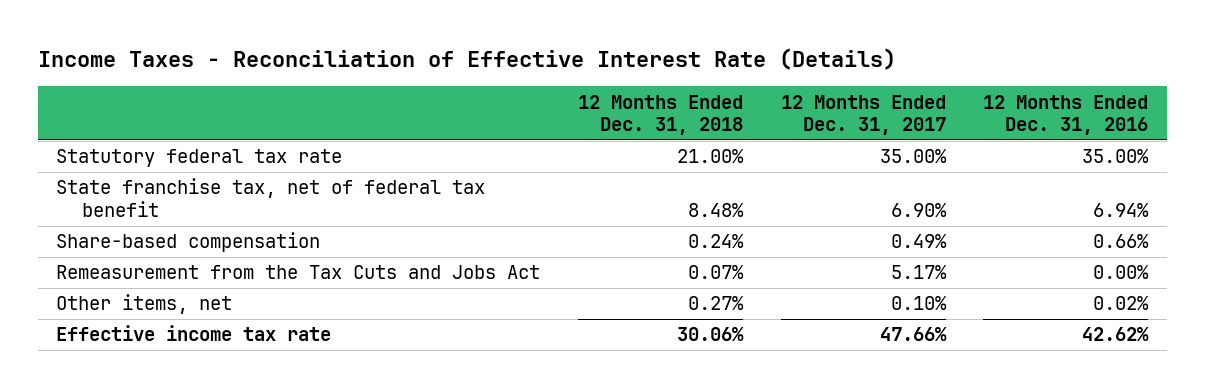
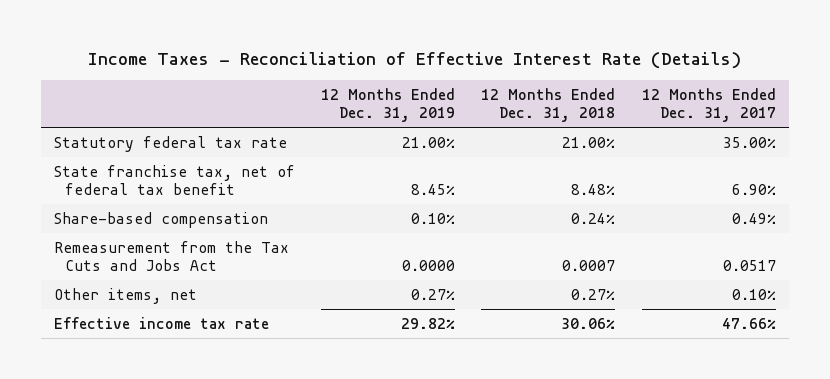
[983,94,1149,136] 12 Months Ended Dec. 31, 2016 -> none
none -> [321,88,456,123] 12 Months Ended Dec. 31, 2019
[688,265,745,280] 0.07% -> [562,259,616,271] 0.0007
[890,265,947,280] 5.17% -> [722,259,776,271] 0.0517

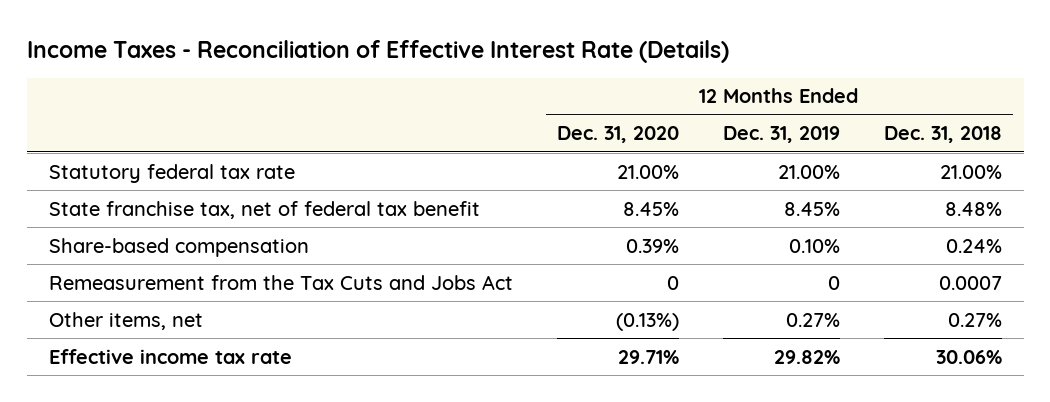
[641,88,776,123] 12 Months Ended Dec. 31, 2017 -> none
none -> [556,126,679,144] Dec. 31, 2020
[402,259,456,271] 0.0000 -> [827,275,840,290] 0

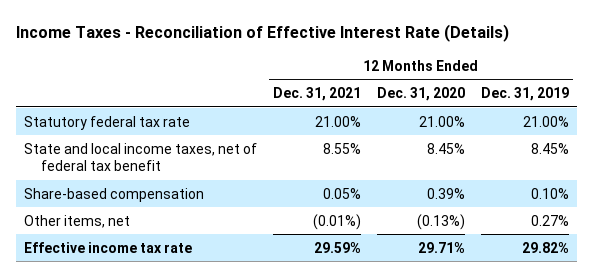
[883,126,1002,144] Dec. 31, 2018 -> none
none -> [273,86,362,101] Dec. 31, 2021
[48,200,480,219] State franchise tax, net of federal tax benefit -> [24,142,258,172] State and local income taxes, net of federal tax benefit
[48,274,513,290] Remeasurement from the Tax Cuts and Jobs Act -> none

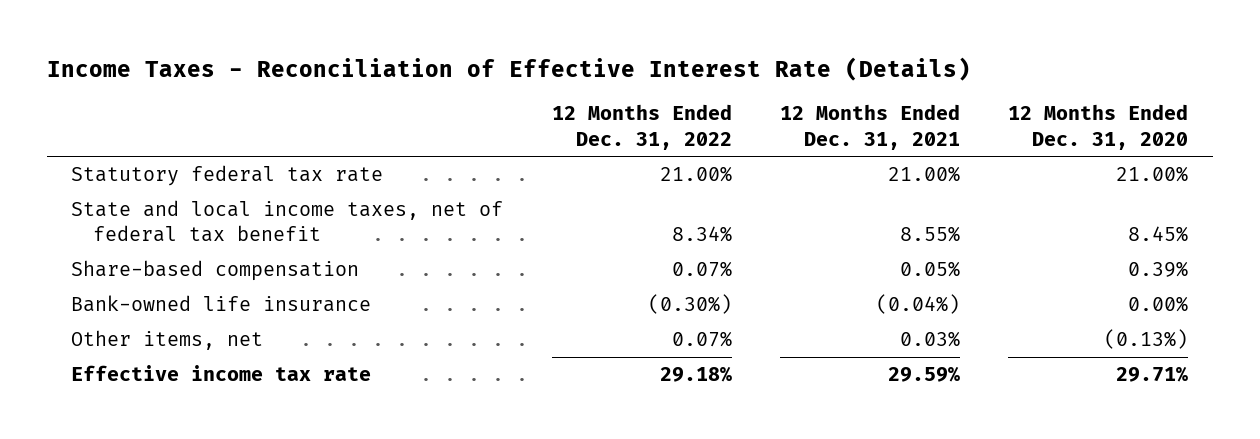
[480,86,569,101] Dec. 31, 2019 -> none
none -> [551,104,732,150] 12 Months Ended Dec. 31, 2022
none -> [71,295,372,313] Bank-owned life insurance
[313,213,362,230] (0.01%) -> [900,331,961,348] 0.03%

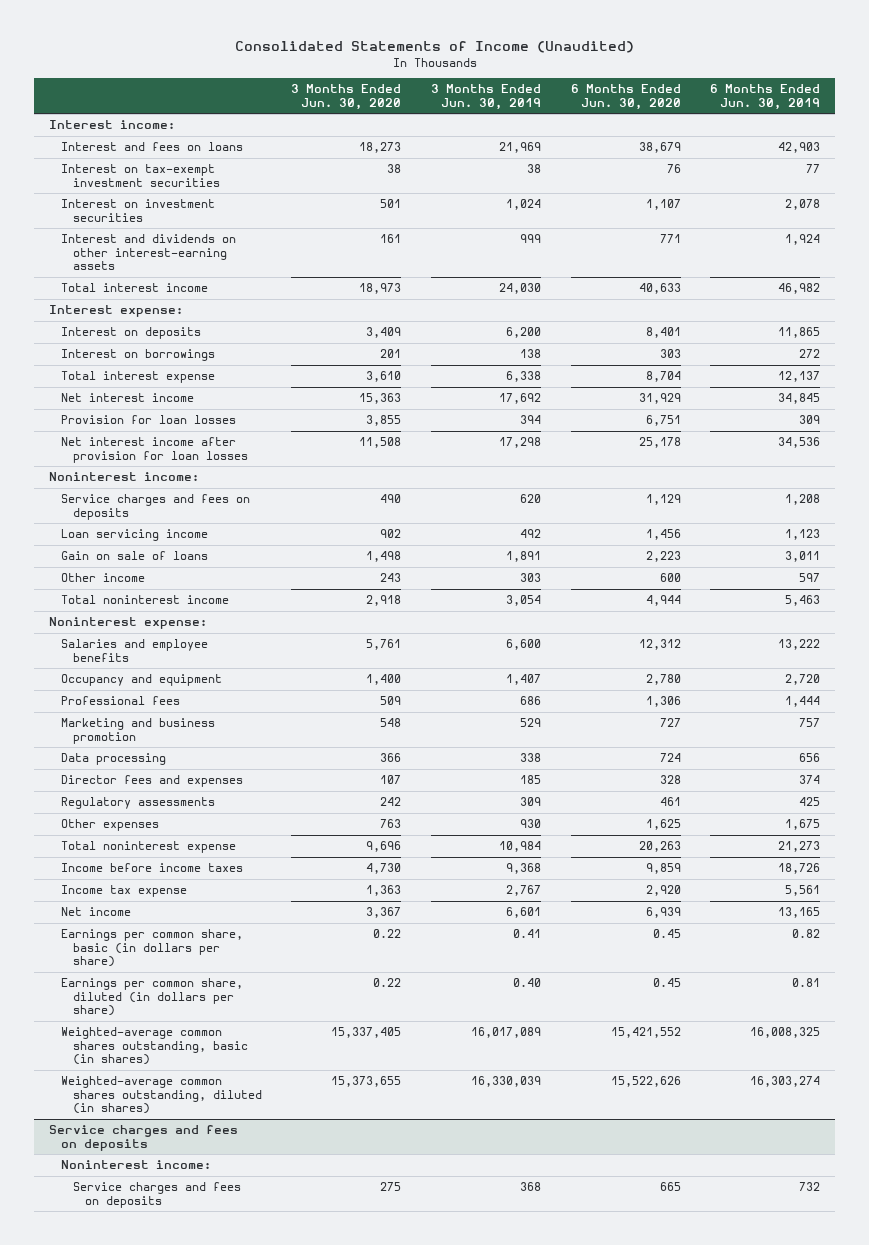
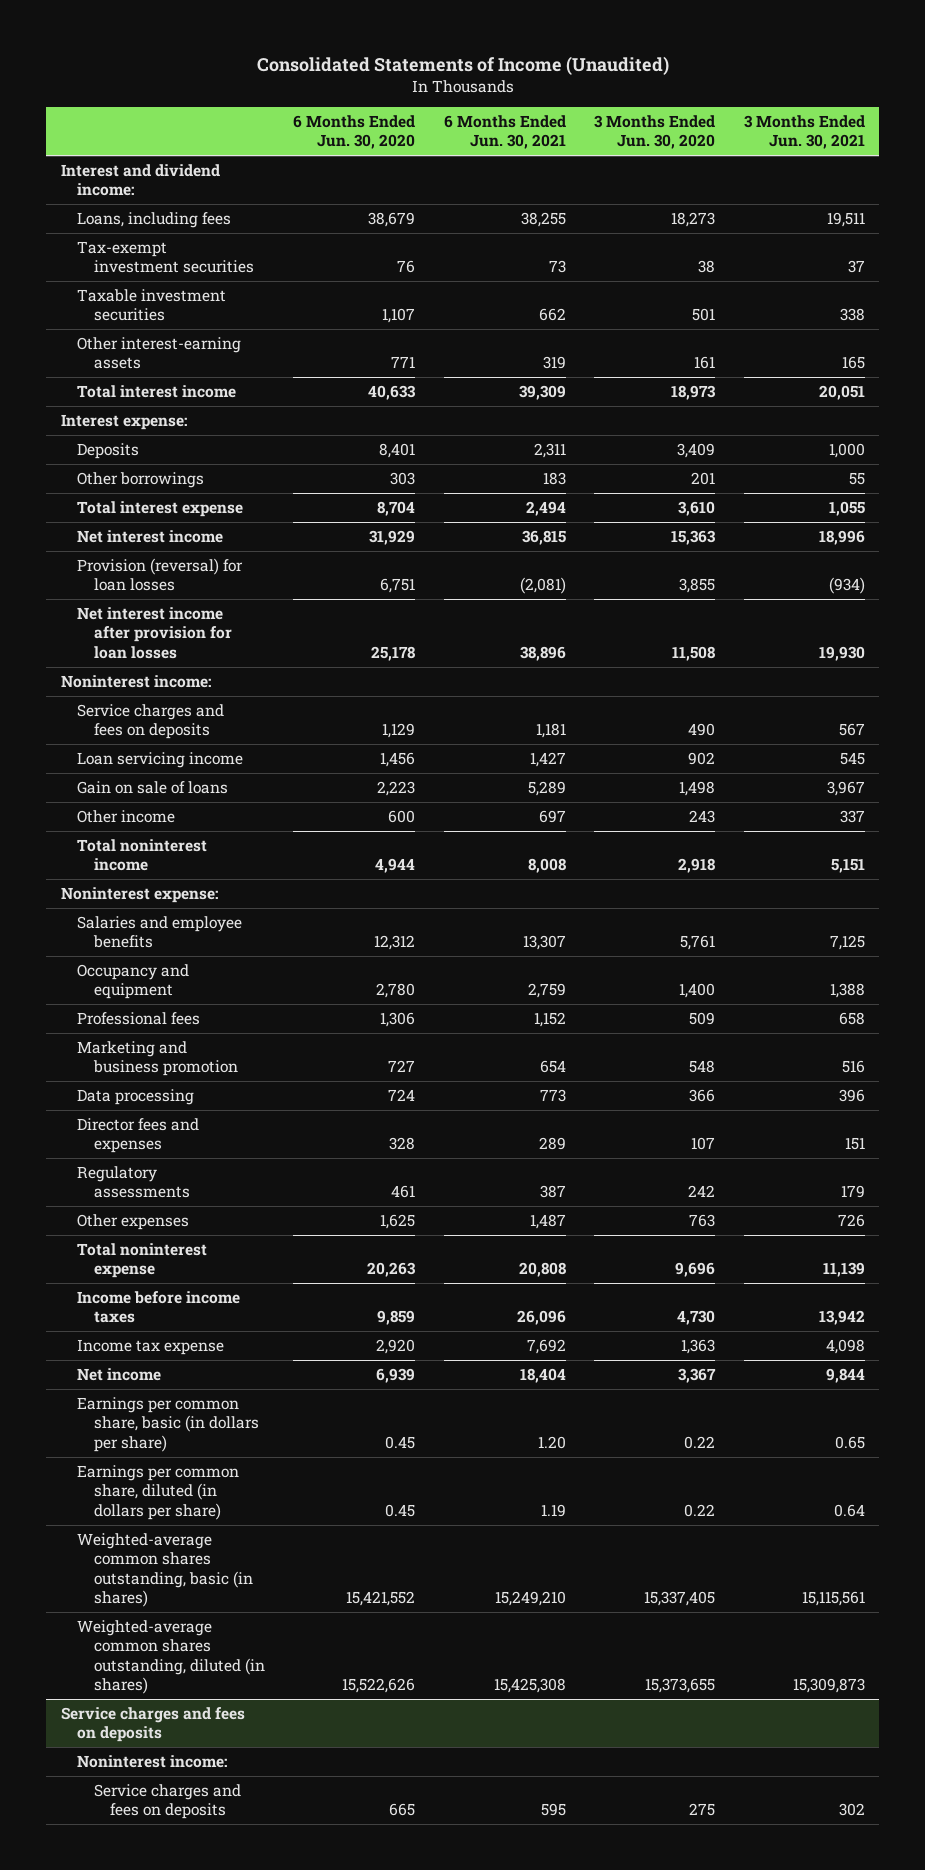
[431,84,542,110] 3 Months Ended Jun. 30, 2019 -> none
[710,84,821,110] 6 Months Ended Jun. 30, 2019 -> none
none -> [443,115,566,150] 6 Months Ended Jun. 30, 2021
none -> [743,115,865,150] 3 Months Ended Jun. 30, 2021
[48,120,175,130] Interest income: -> [60,163,220,197] Interest and dividend income:
[60,142,243,152] Interest and fees on loans -> [77,211,232,228] Loans, including fees
[60,164,220,187] Interest on tax-exempt investment securities -> [77,240,254,274] Tax-exempt investment securities
[60,199,215,222] Interest on investment securities -> [77,288,227,322] Taxable investment securities
[60,234,236,271] Interest and dividends on other interest-earning assets -> [77,336,242,370] Other interest-earning assets
[60,327,201,340] Interest on deposits -> [77,442,140,459] Deposits
[60,349,215,362] Interest on borrowings -> [77,471,205,488] Other borrowings
[60,415,236,425] Provision for loan losses -> [77,557,244,592] Provision (reversal) for loan losses

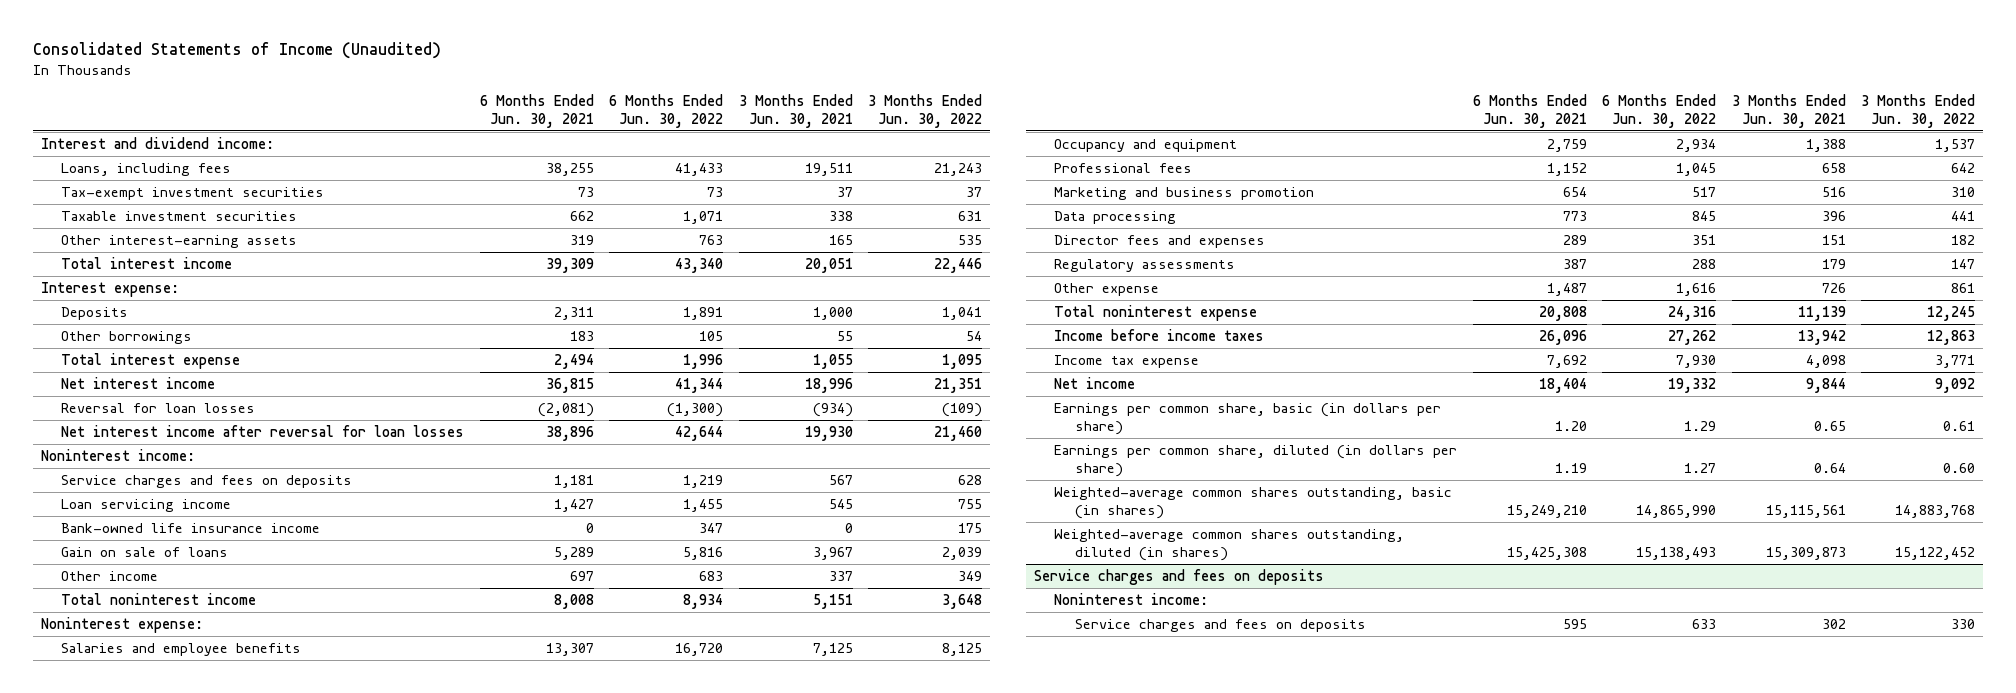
[293,115,416,150] 6 Months Ended Jun. 30, 2020 -> none
[594,115,716,150] 3 Months Ended Jun. 30, 2020 -> none
none -> [609,93,724,128] 6 Months Ended Jun. 30, 2022
none -> [868,93,983,128] 3 Months Ended Jun. 30, 2022
[77,557,244,592] Provision (reversal) for loan losses -> [61,402,256,413] Reversal for loan losses
[77,606,232,659] Net interest income after provision for loan losses -> [61,424,465,437] Net interest income after reversal for loan losses
none -> [61,522,321,533] Bank-owned life insurance income
[77,1213,190,1230] Other expenses -> [1054,282,1160,296] Other expense

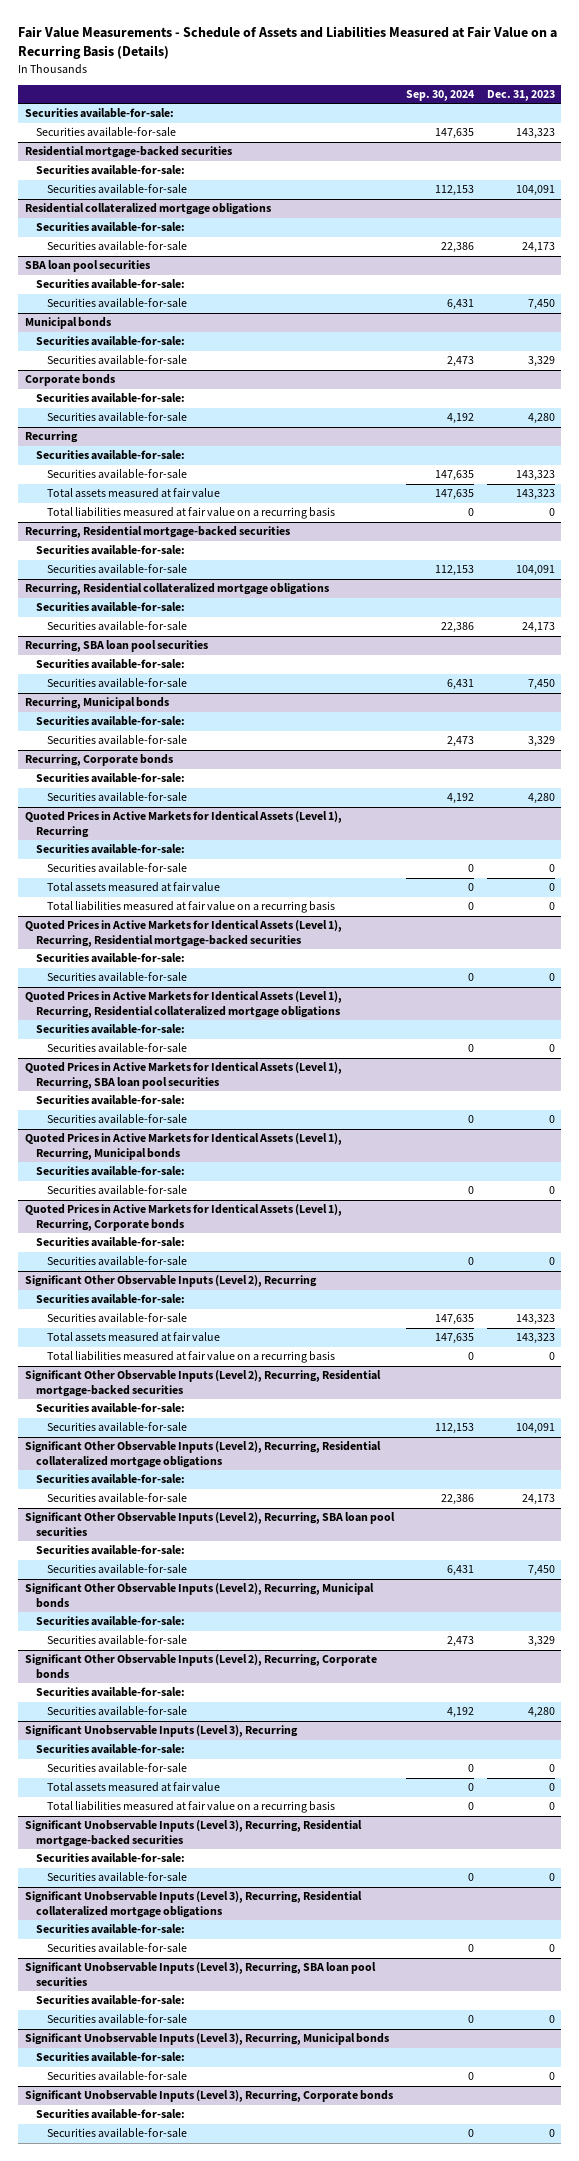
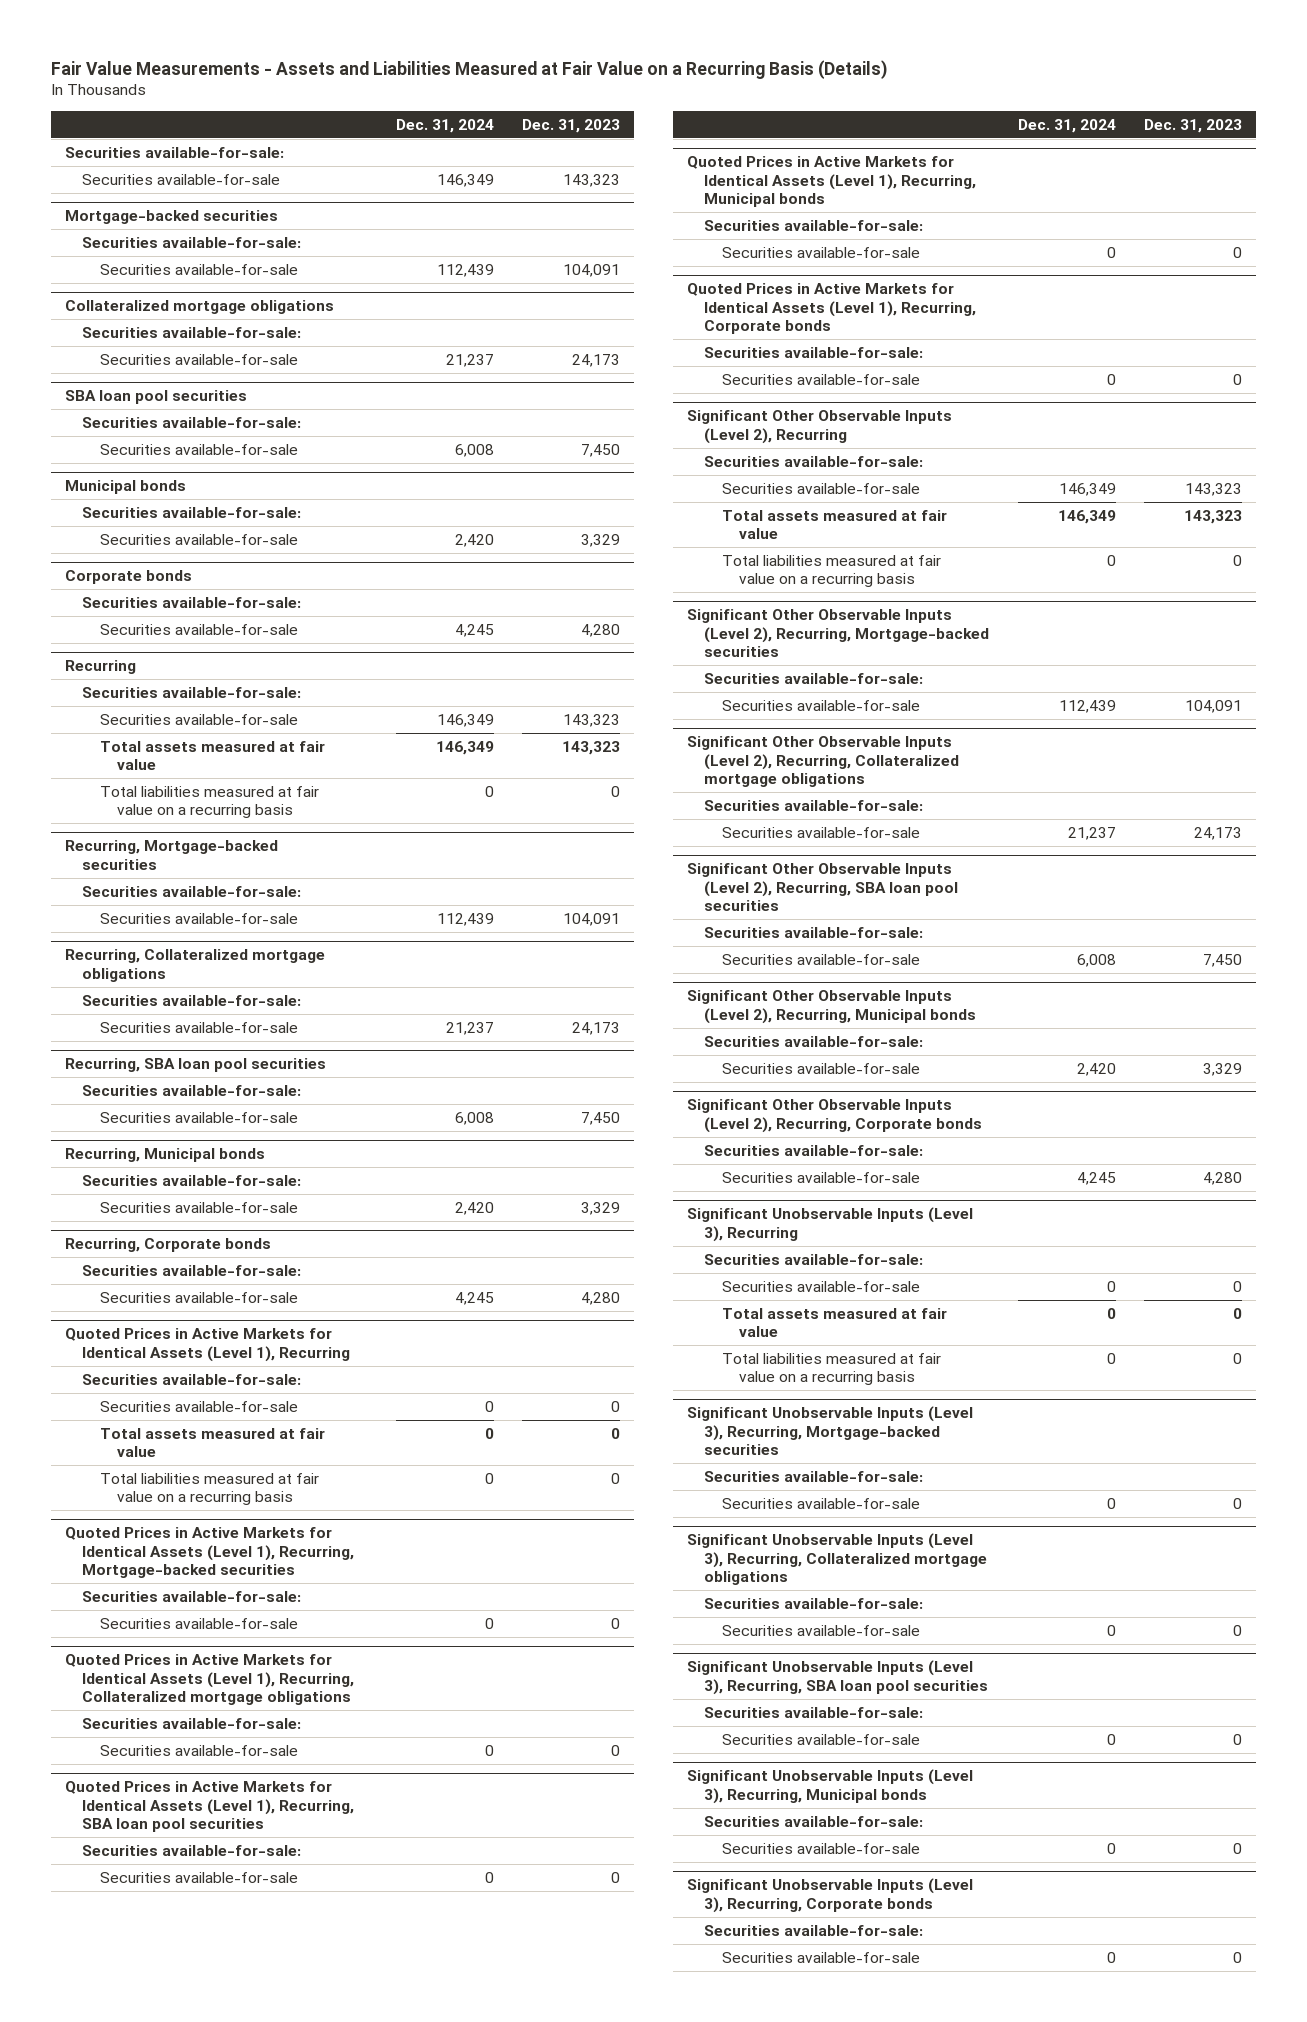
[18,26,558,60] Fair Value Measurements - Schedule of Assets and Liabilities Measured at Fair Value on a Recurring Basis (Details) -> [50,59,888,79] Fair Value Measurements - Assets and Liabilities Measured at Fair Value on a Recurring Basis (Details)
[406,90,476,102] Sep. 30, 2024 -> none
none -> [395,118,494,133] Dec. 31, 2024
[24,146,232,159] Residential mortgage-backed securities -> [65,210,279,225] Mortgage-backed securities
[24,203,271,216] Residential collateralized mortgage obligations -> [65,300,335,315] Collateralized mortgage obligations
[24,526,290,539] Recurring, Residential mortgage-backed securities -> [65,840,279,870] Recurring, Mortgage-backed securities
[24,583,329,596] Recurring, Residential collateralized mortgage obligations -> [65,949,326,982] Recurring, Collateralized mortgage obligations
[24,920,342,948] Quoted Prices in Active Markets for Identical Assets (Level 1), Recurring, Residential mortgage-backed securities -> [65,1527,355,1579] Quoted Prices in Active Markets for Identical Assets (Level 1), Recurring, Mortgage-backed securities
[24,991,342,1019] Quoted Prices in Active Markets for Identical Assets (Level 1), Recurring, Residential collateralized mortgage obligations -> [65,1654,355,1706] Quoted Prices in Active Markets for Identical Assets (Level 1), Recurring, Collateralized mortgage obligations
[24,1370,381,1398] Significant Other Observable Inputs (Level 2), Recurring, Residential mortgage-backed securities -> [687,609,990,658] Significant Other Observable Inputs (Level 2), Recurring, Mortgage-backed securities
[24,1441,381,1469] Significant Other Observable Inputs (Level 2), Recurring, Residential collateralized mortgage obligations -> [687,736,960,788] Significant Other Observable Inputs (Level 2), Recurring, Collateralized mortgage obligations
[24,1820,362,1848] Significant Unobservable Inputs (Level 3), Recurring, Residential mortgage-backed securities -> [687,1406,974,1456] Significant Unobservable Inputs (Level 3), Recurring, Mortgage-backed securities
[24,1891,362,1919] Significant Unobservable Inputs (Level 3), Recurring, Residential collateralized mortgage obligations -> [687,1533,988,1586] Significant Unobservable Inputs (Level 3), Recurring, Collateralized mortgage obligations

